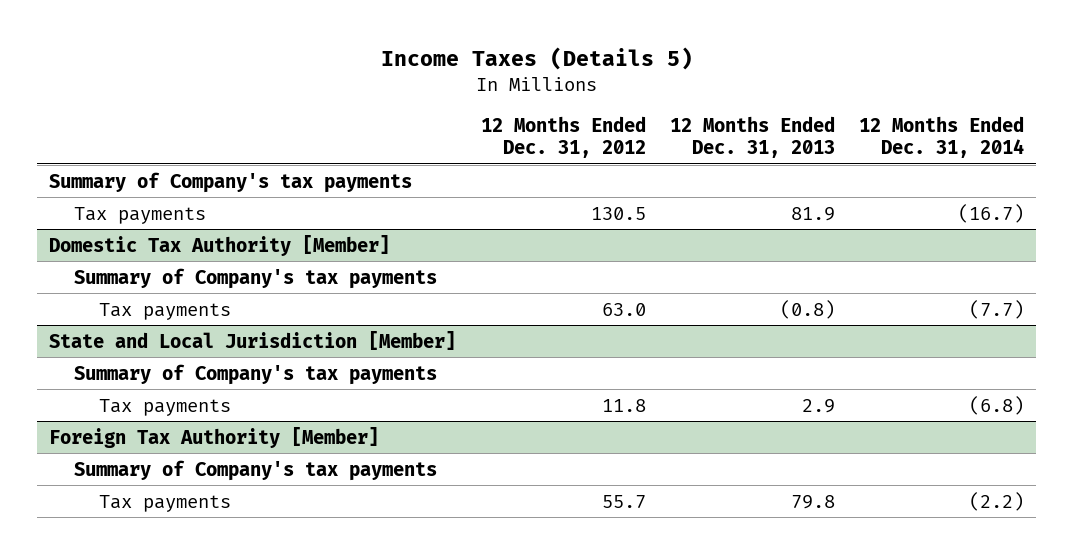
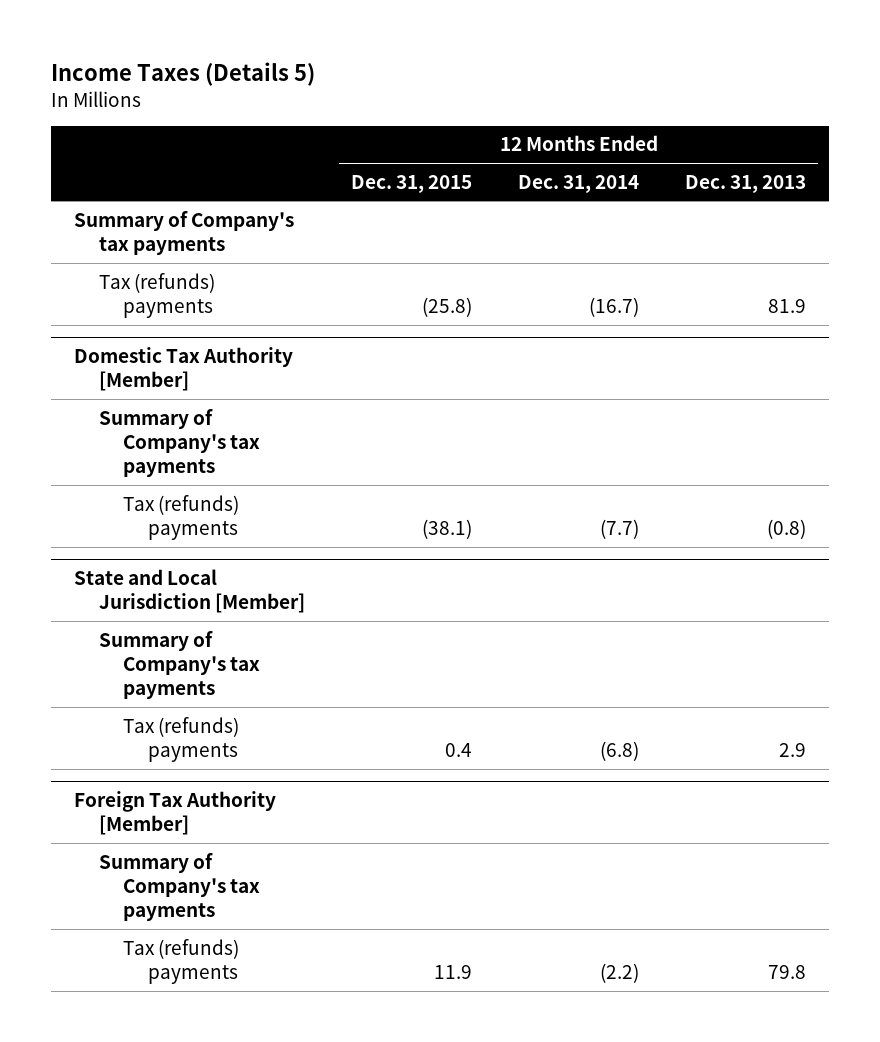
[480,115,646,158] 12 Months Ended Dec. 31, 2012 -> none
none -> [350,174,472,193] Dec. 31, 2015
[74,206,207,224] Tax payments -> [98,272,215,319] Tax (refunds) payments
[98,302,231,320] Tax payments -> [123,494,240,541] Tax (refunds) payments
[98,398,231,416] Tax payments -> [123,716,240,763] Tax (refunds) payments
[98,494,231,512] Tax payments -> [123,938,240,985] Tax (refunds) payments

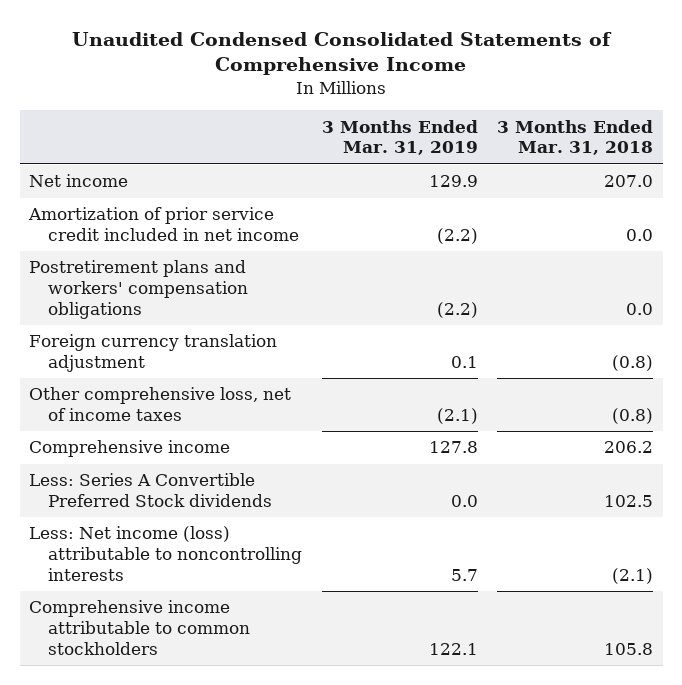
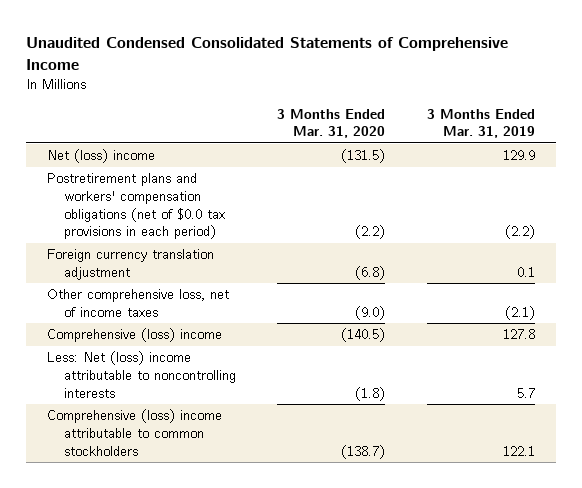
[497,119,654,156] 3 Months Ended Mar. 31, 2018 -> none
none -> [277,108,386,139] 3 Months Ended Mar. 31, 2020
[29,260,249,319] Postretirement plans and workers' compensation obligations -> none
[29,174,129,188] Net income -> [46,149,155,164] Net (loss) income
[28,207,300,241] Amortization of prior service credit included in net income -> [46,173,225,240] Postretirement plans and workers' compensation obligations (net of $0.0 tax provisions in each period)
[29,473,273,507] Less: Series A Convertible Preferred Stock dividends -> none
[29,440,231,458] Comprehensive income -> [46,328,222,343] Comprehensive (loss) income
[29,526,303,581] Less: Net income (loss) attributable to noncontrolling interests -> [46,351,236,398] Less: Net (loss) income attributable to noncontrolling interests
[29,600,251,655] Comprehensive income attributable to common stockholders -> [46,409,222,456] Comprehensive (loss) income attributable to common stockholders

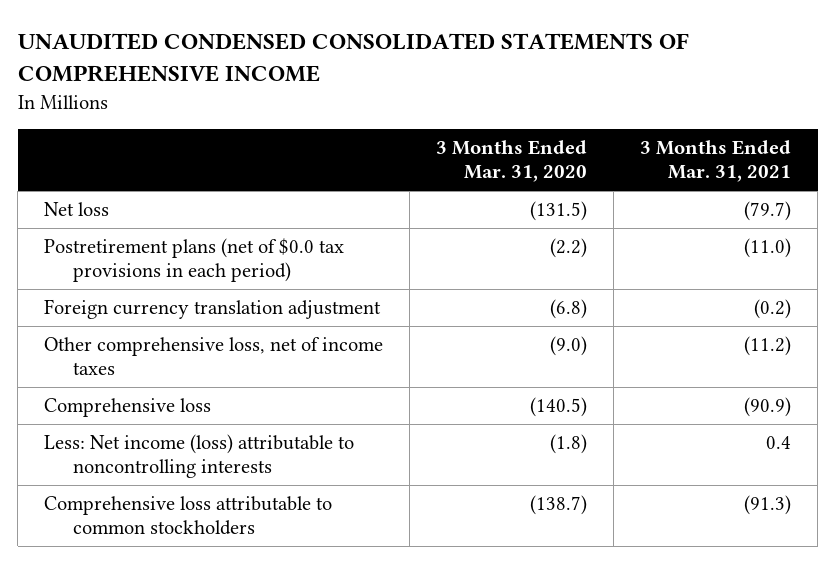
[26,36,509,70] Unaudited Condensed Consolidated Statements of Comprehensive Income -> [17,33,689,83] UNAUDITED CONDENSED CONSOLIDATED STATEMENTS OF COMPREHENSIVE INCOME
[427,108,536,139] 3 Months Ended Mar. 31, 2019 -> none
none -> [640,140,792,183] 3 Months Ended Mar. 31, 2021
[46,149,155,164] Net (loss) income -> [44,201,110,216] Net loss
[46,173,225,240] Postretirement plans and workers' compensation obligations (net of $0.0 tax provisions in each period) -> [44,237,345,283] Postretirement plans (net of $0.0 tax provisions in each period)
[46,328,222,343] Comprehensive (loss) income -> [44,397,212,417] Comprehensive loss
[46,351,236,398] Less: Net (loss) income attributable to noncontrolling interests -> [44,433,355,479] Less: Net income (loss) attributable to noncontrolling interests
[46,409,222,456] Comprehensive (loss) income attributable to common stockholders -> [44,495,333,536] Comprehensive loss attributable to common stockholders

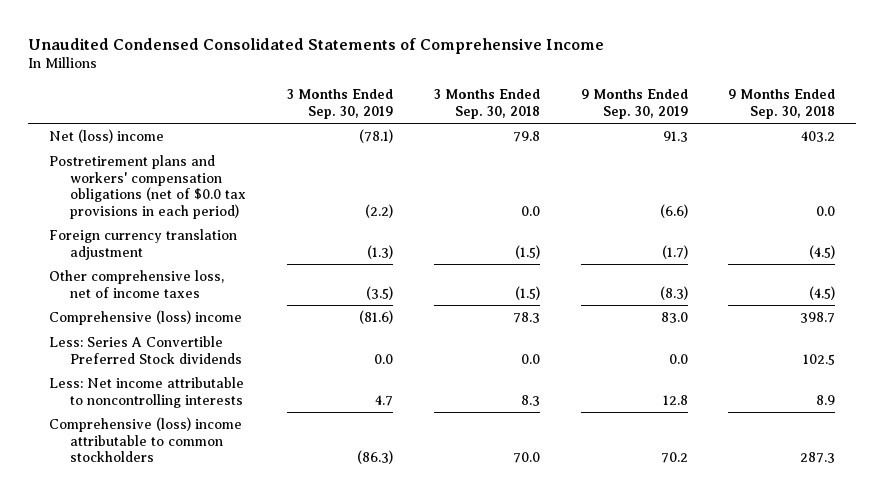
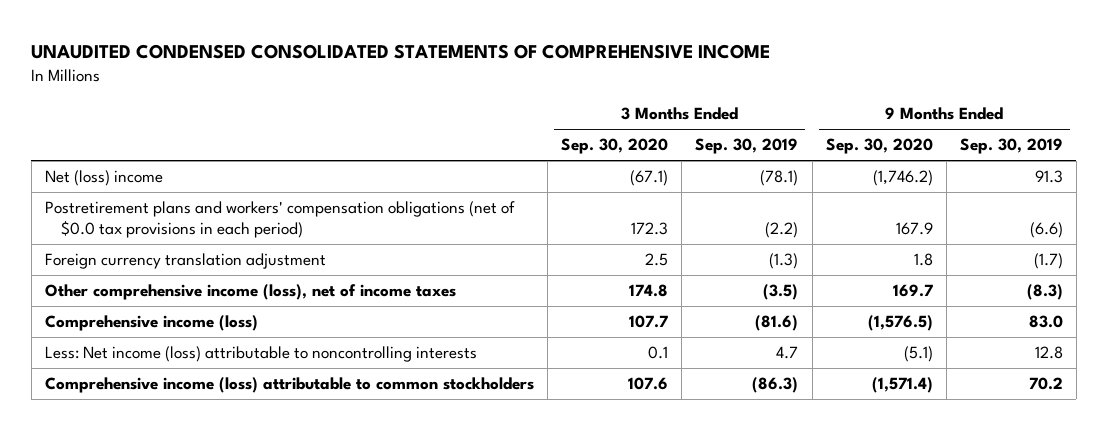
[28,37,605,54] Unaudited Condensed Consolidated Statements of Comprehensive Income -> [31,43,771,59] UNAUDITED CONDENSED CONSOLIDATED STATEMENTS OF COMPREHENSIVE INCOME
[433,89,540,119] 3 Months Ended Sep. 30, 2018 -> none
[728,89,836,119] 9 Months Ended Sep. 30, 2018 -> none
none -> [561,138,669,155] Sep. 30, 2020
none -> [825,138,933,155] Sep. 30, 2020
[48,336,243,364] Less: Series A Convertible Preferred Stock dividends -> none
[48,270,224,298] Other comprehensive loss, net of income taxes -> [45,284,457,301] Other comprehensive income (loss), net of income taxes
[48,310,242,326] Comprehensive (loss) income -> [45,315,259,332] Comprehensive income (loss)
[48,377,244,408] Less: Net income attributable to noncontrolling interests -> [45,346,478,363] Less: Net income (loss) attributable to noncontrolling interests
[48,417,242,463] Comprehensive (loss) income attributable to common stockholders -> [45,377,535,394] Comprehensive income (loss) attributable to common stockholders

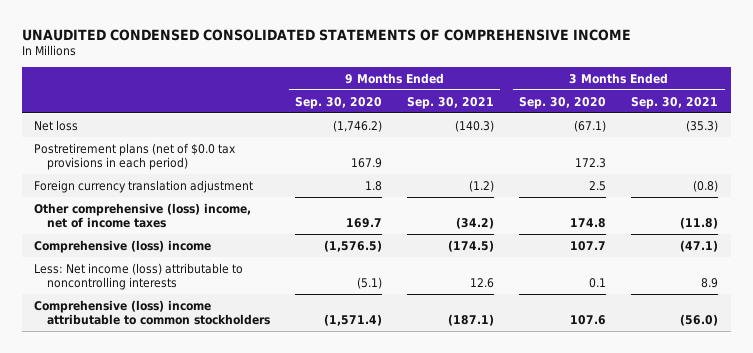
[695,138,799,155] Sep. 30, 2019 -> none
[959,138,1063,155] Sep. 30, 2019 -> none
none -> [407,96,495,109] Sep. 30, 2021
none -> [631,96,719,109] Sep. 30, 2021
[45,170,164,187] Net (loss) income -> [34,119,79,131] Net loss
[45,201,516,238] Postretirement plans and workers' compensation obligations (net of $0.0 tax provisions in each period) -> [34,142,237,171] Postretirement plans (net of $0.0 tax provisions in each period)
[45,284,457,301] Other comprehensive income (loss), net of income taxes -> [34,202,252,229] Other comprehensive (loss) income, net of income taxes
[45,315,259,332] Comprehensive income (loss) -> [34,239,212,253] Comprehensive (loss) income
[45,377,535,394] Comprehensive income (loss) attributable to common stockholders -> [34,299,270,326] Comprehensive (loss) income attributable to common stockholders

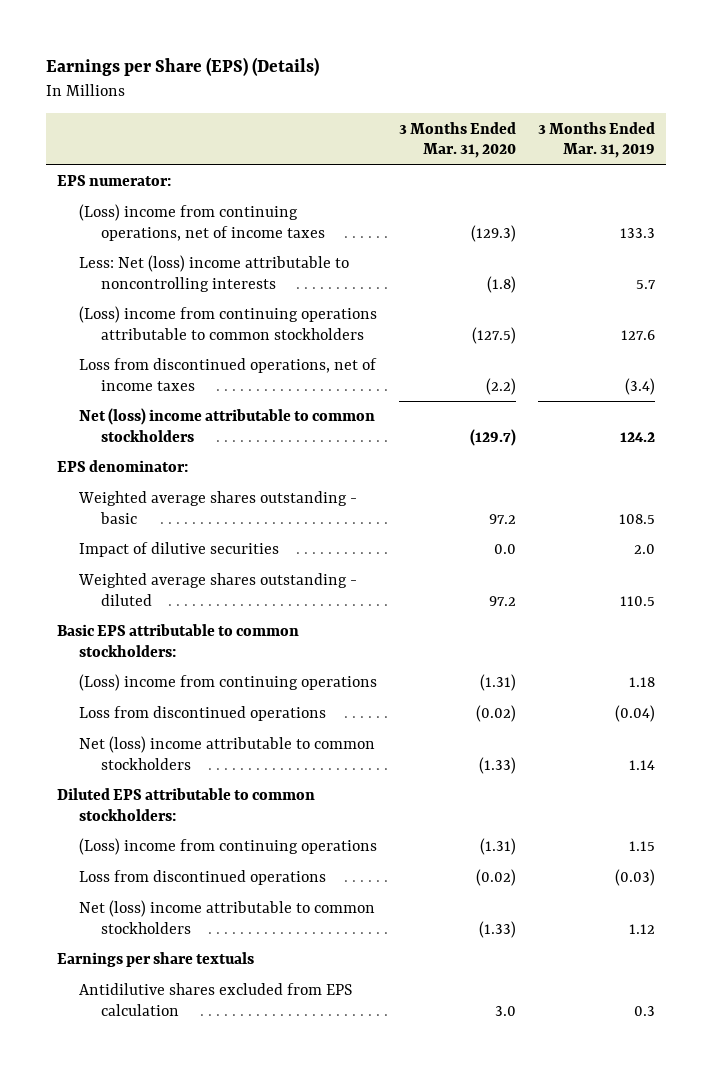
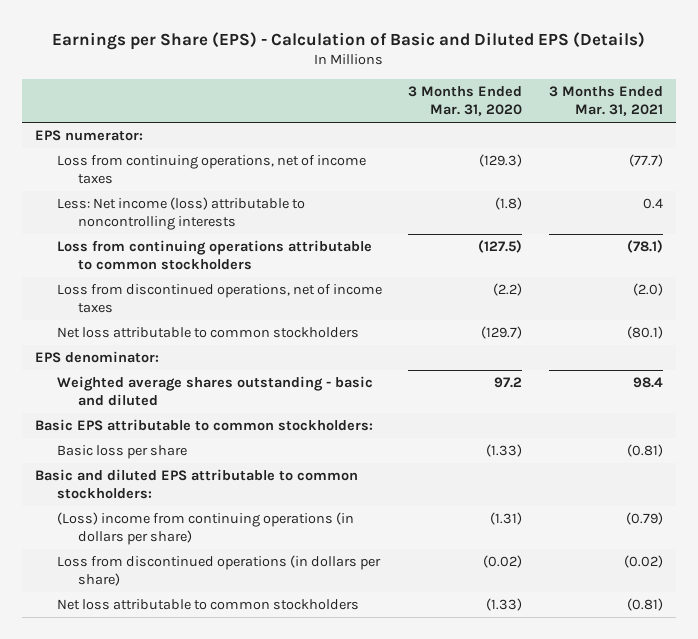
[45,57,319,77] Earnings per Share (EPS) (Details) -> [51,31,645,50] Earnings per Share (EPS) - Calculation of Basic and Diluted EPS (Details)
[538,121,656,159] 3 Months Ended Mar. 31, 2019 -> none
none -> [548,86,663,117] 3 Months Ended Mar. 31, 2021
[78,204,326,241] (Loss) income from continuing operations, net of income taxes -> [56,155,366,185] Loss from continuing operations, net of income taxes
[78,255,349,292] Less: Net (loss) income attributable to noncontrolling interests -> [56,197,305,231] Less: Net income (loss) attributable to noncontrolling interests
[78,306,377,340] (Loss) income from continuing operations attributable to common stockholders -> [56,240,372,271] Loss from continuing operations attributable to common stockholders
[78,408,375,442] Net (loss) income attributable to common stockholders -> [56,327,359,339] Net loss attributable to common stockholders
[77,491,357,524] Weighted average shares outstanding - basic -> none
[78,542,279,558] Impact of dilutive securities -> none
[77,573,357,606] Weighted average shares outstanding - diluted -> [56,376,373,407] Weighted average shares outstanding - basic and diluted
[78,674,377,692] (Loss) income from continuing operations -> none
[78,706,326,722] Loss from discontinued operations -> none
[56,952,254,968] Earnings per share textuals -> none
[78,983,352,1016] Antidilutive shares excluded from EPS calculation -> none
[78,736,375,770] Net (loss) income attributable to common stockholders -> [56,445,187,460] Basic loss per share
[56,788,315,821] Diluted EPS attributable to common stockholders: -> [35,469,359,500] Basic and diluted EPS attributable to common stockholders:
[78,838,377,856] (Loss) income from continuing operations -> [56,512,354,546] (Loss) income from continuing operations (in dollars per share)
[78,870,326,886] Loss from discontinued operations -> [56,555,381,587] Loss from discontinued operations (in dollars per share)
[78,900,375,934] Net (loss) income attributable to common stockholders -> [56,599,359,611] Net loss attributable to common stockholders

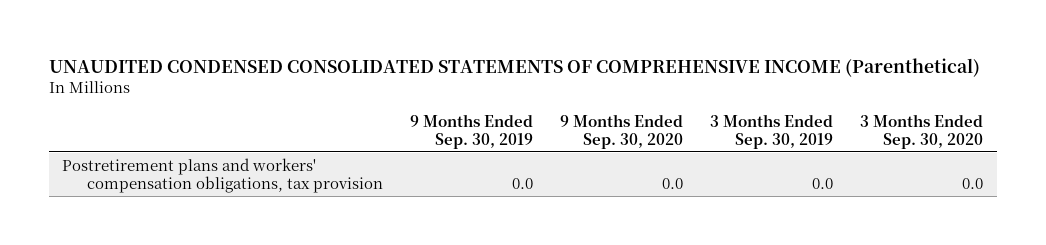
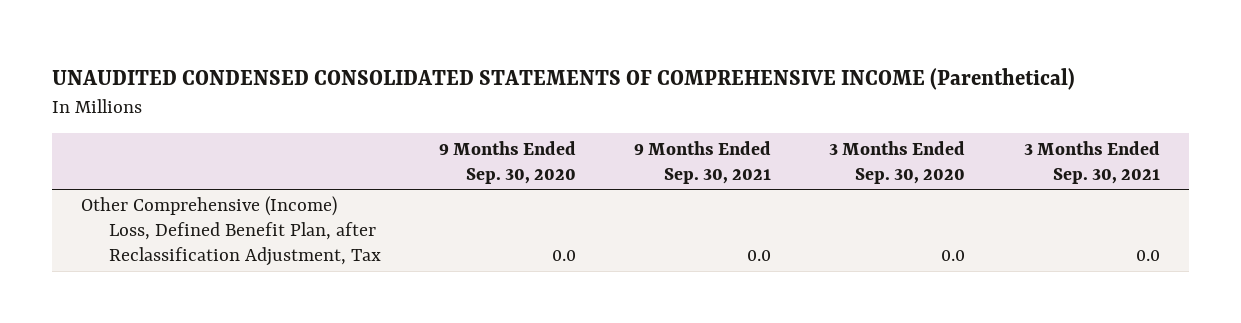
[409,113,533,149] 9 Months Ended Sep. 30, 2019 -> none
[710,113,834,149] 3 Months Ended Sep. 30, 2019 -> none
none -> [634,140,772,184] 9 Months Ended Sep. 30, 2021
none -> [1023,140,1160,184] 3 Months Ended Sep. 30, 2021
[62,158,383,194] Postretirement plans and workers' compensation obligations, tax provision -> [81,196,382,267] Other Comprehensive (Income) Loss, Defined Benefit Plan, after Reclassification Adjustment, Tax

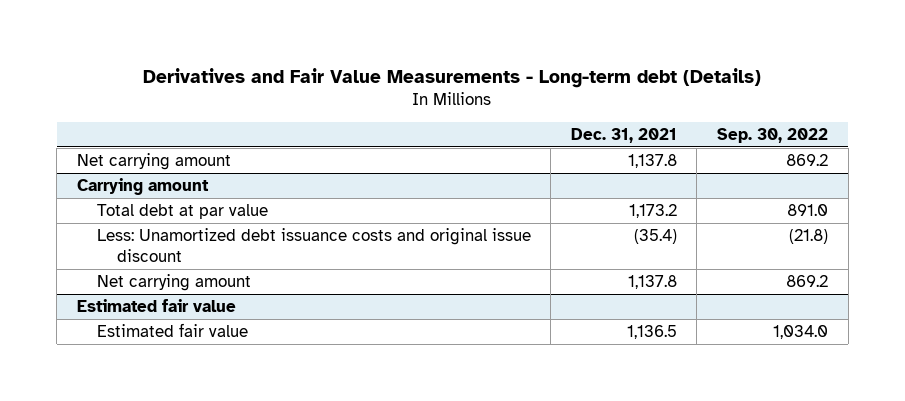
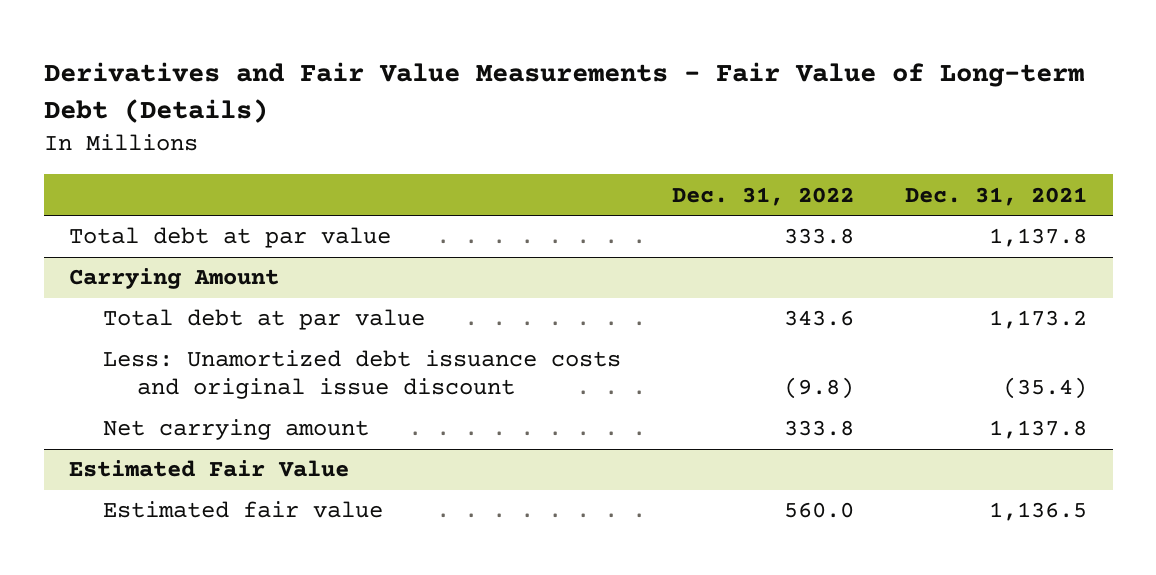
[143,67,762,88] Derivatives and Fair Value Measurements - Long-term debt (Details) -> [43,61,1084,123] Derivatives and Fair Value Measurements - Fair Value of Long-term Debt (Details)
[716,127,828,143] Sep. 30, 2022 -> none
none -> [672,186,855,206] Dec. 31, 2022
[76,153,231,171] Net carrying amount -> [69,227,392,249] Total debt at par value
[76,178,209,196] Carrying amount -> [69,268,280,290] Carrying Amount
[76,299,236,313] Estimated fair value -> [69,460,350,478] Estimated Fair Value

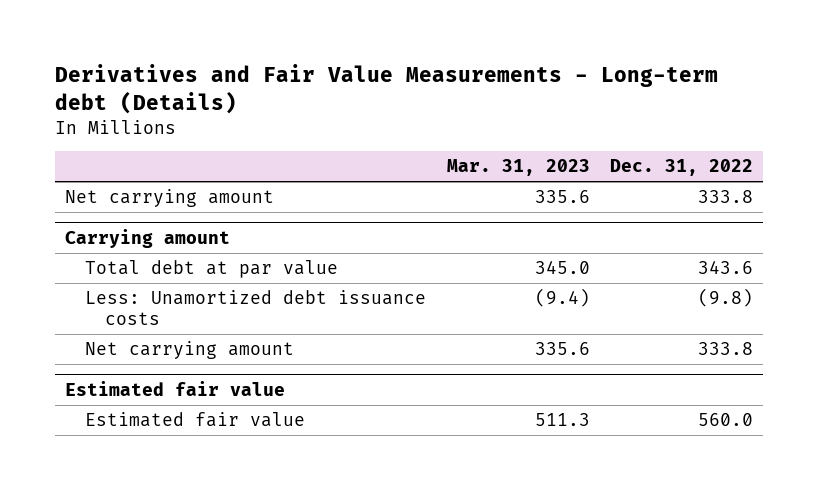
[43,61,1084,123] Derivatives and Fair Value Measurements - Fair Value of Long-term Debt (Details) -> [54,64,718,114] Derivatives and Fair Value Measurements - Long-term debt (Details)
[905,186,1088,206] Dec. 31, 2021 -> none
none -> [446,159,590,177] Mar. 31, 2023
[69,227,392,249] Total debt at par value -> [65,189,275,208] Net carrying amount
[69,268,280,290] Carrying Amount -> [65,228,231,248] Carrying amount
[102,350,621,400] Less: Unamortized debt issuance costs and original issue discount -> [85,290,427,326] Less: Unamortized debt issuance costs
[69,460,350,478] Estimated Fair Value -> [65,380,286,396] Estimated fair value

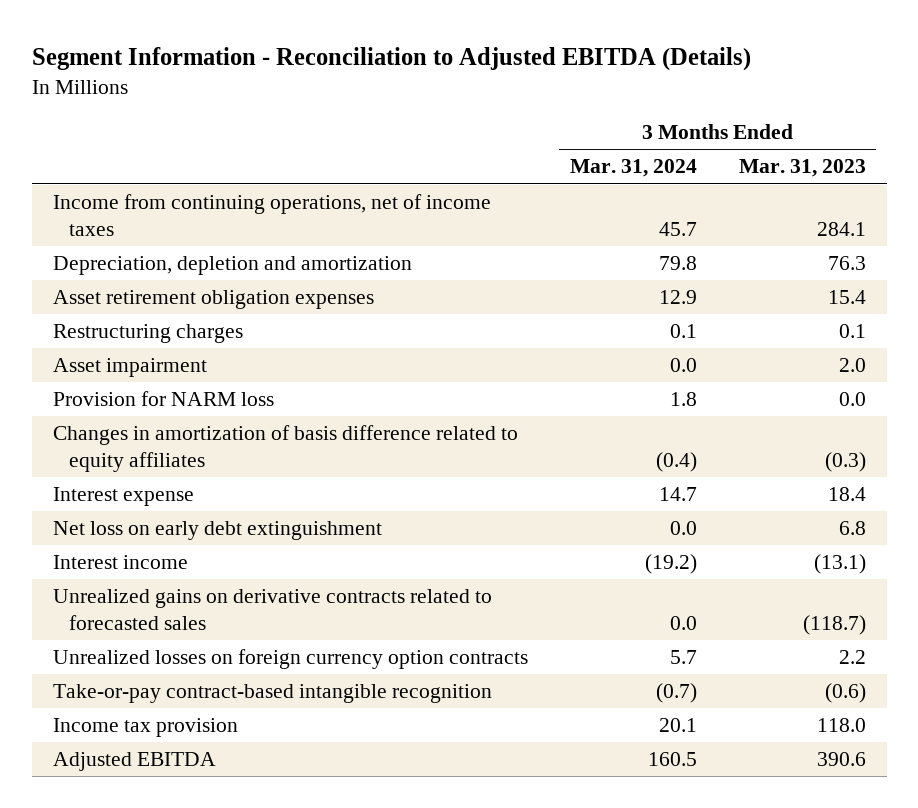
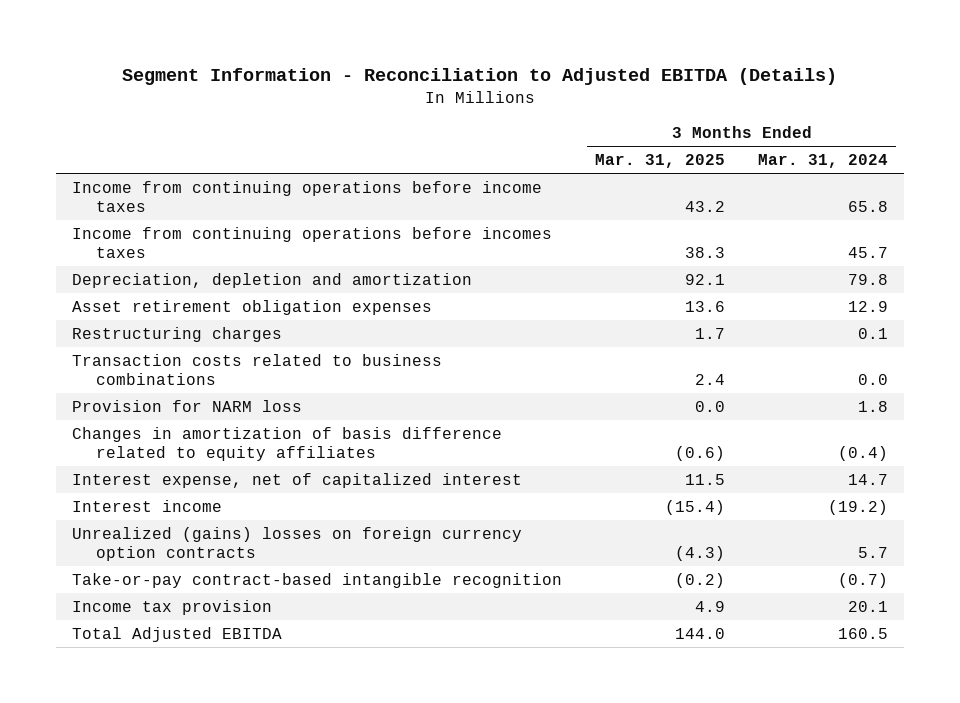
[738,159,866,178] Mar. 31, 2023 -> none
none -> [595,153,726,168] Mar. 31, 2025
none -> [72,180,543,213] Income from continuing operations before income taxes
[52,194,491,236] Income from continuing operations, net of income taxes -> [72,226,553,259] Income from continuing operations before incomes taxes
[52,358,207,378] Asset impairment -> none
none -> [72,353,443,386] Transaction costs related to business combinations
[52,521,382,541] Net loss on early debt extinguishment -> none
[52,487,194,507] Interest expense -> [72,472,523,488] Interest expense, net of capitalized interest
[52,589,492,630] Unrealized gains on derivative contracts related to forecasted sales -> none
[52,649,528,670] Unrealized losses on foreign currency option contracts -> [72,526,523,562] Unrealized (gains) losses on foreign currency option contracts
[52,752,216,772] Adjusted EBITDA -> [72,626,283,642] Total Adjusted EBITDA

